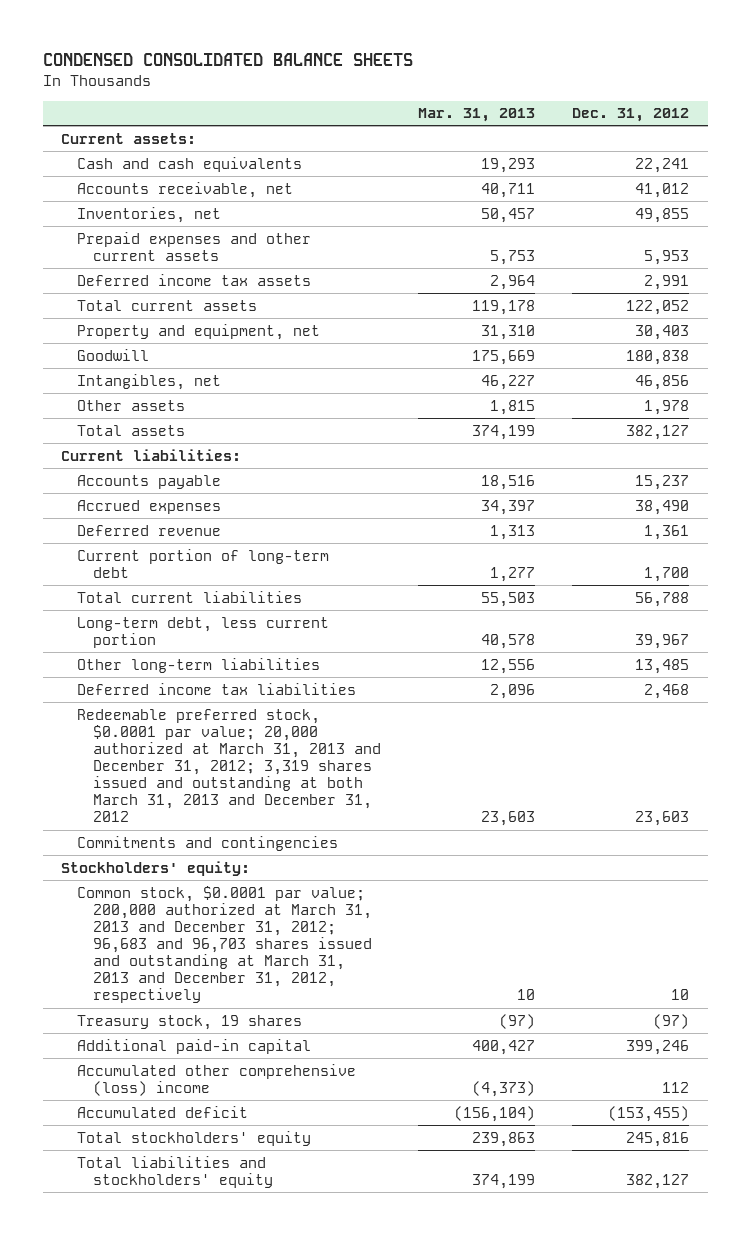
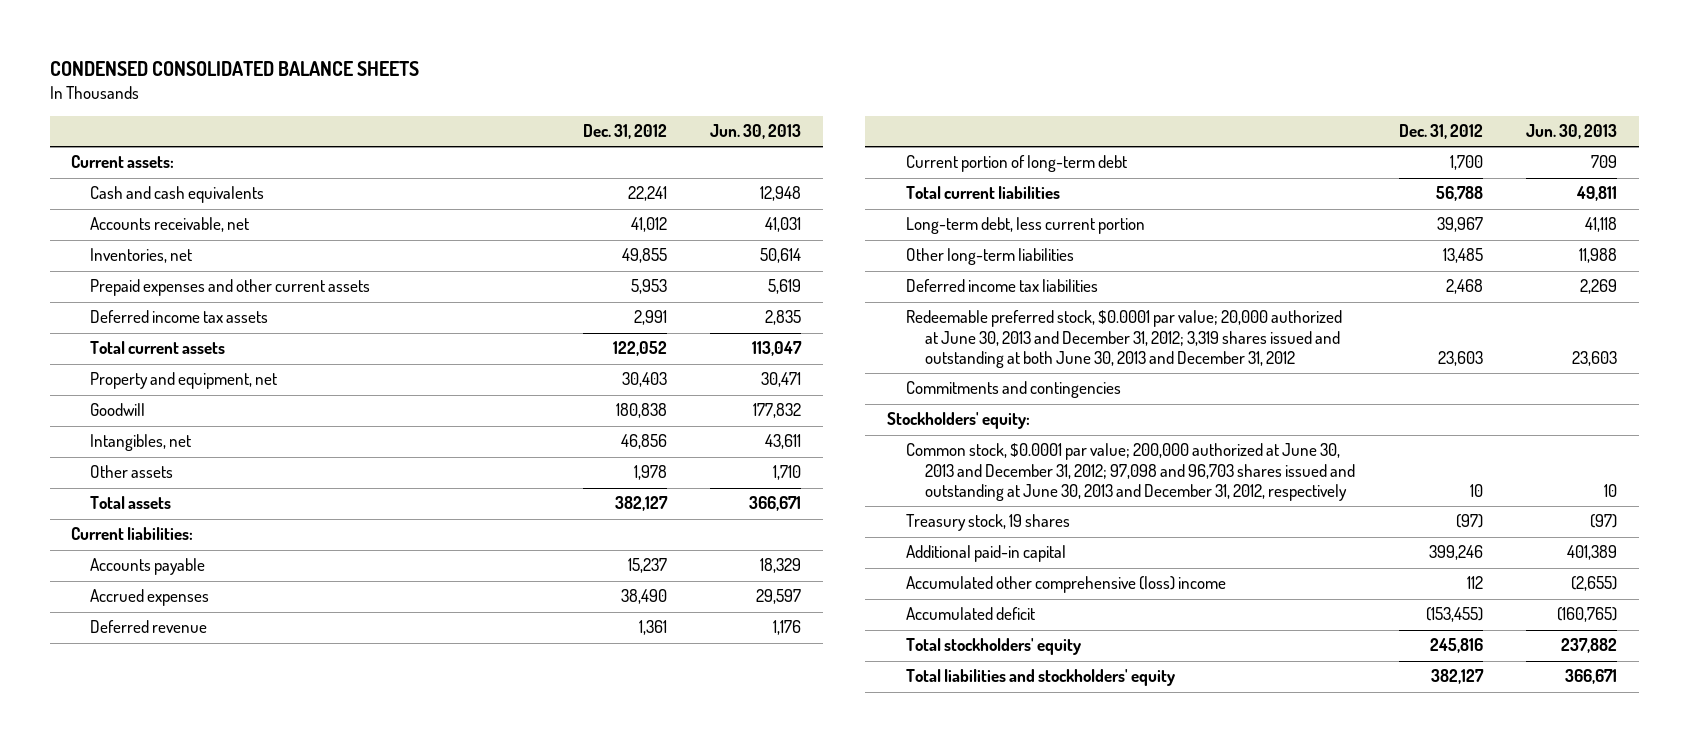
[417,108,535,123] Mar. 31, 2013 -> none
none -> [710,124,802,140] Jun. 30, 2013
[76,708,381,823] Redeemable preferred stock, $0.0001 par value; 20,000 authorized at March 31, 2013 and December 31, 2012; 3,319 shares issued and outstanding at both March 31, 2013 and December 31, 2012 -> [906,310,1343,369] Redeemable preferred stock, $0.0001 par value; 20,000 authorized at June 30, 2013 and December 31, 2012; 3,319 shares issued and outstanding at both June 30, 2013 and December 31, 2012
[76,885,372,1004] Common stock, $0.0001 par value; 200,000 authorized at March 31, 2013 and December 31, 2012; 96,683 and 96,703 shares issued and outstanding at March 31, 2013 and December 31, 2012, respectively -> [906,443,1356,502] Common stock, $0.0001 par value; 200,000 authorized at June 30, 2013 and December 31, 2012; 97,098 and 96,703 shares issued and outstanding at June 30, 2013 and December 31, 2012, respectively

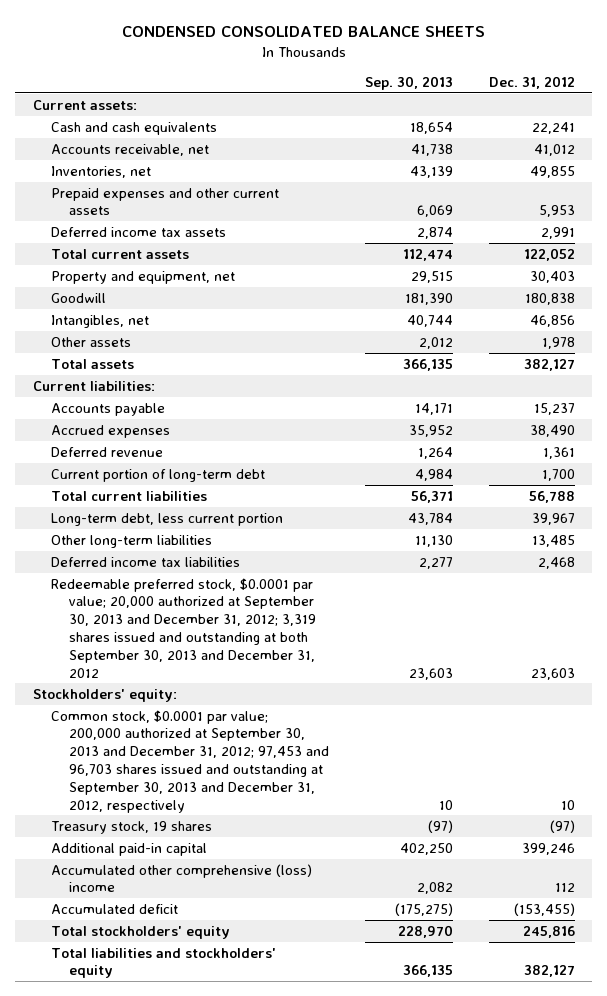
[710,124,802,140] Jun. 30, 2013 -> none
none -> [364,75,453,90] Sep. 30, 2013
[906,381,1122,399] Commitments and contingencies -> none
[906,310,1343,369] Redeemable preferred stock, $0.0001 par value; 20,000 authorized at June 30, 2013 and December 31, 2012; 3,319 shares issued and outstanding at both June 30, 2013 and December 31, 2012 -> [51,577,317,678] Redeemable preferred stock, $0.0001 par value; 20,000 authorized at September 30, 2013 and December 31, 2012; 3,319 shares issued and outstanding at both September 30, 2013 and December 31, 2012
[906,443,1356,502] Common stock, $0.0001 par value; 200,000 authorized at June 30, 2013 and December 31, 2012; 97,098 and 96,703 shares issued and outstanding at June 30, 2013 and December 31, 2012, respectively -> [51,709,330,813] Common stock, $0.0001 par value; 200,000 authorized at September 30, 2013 and December 31, 2012; 97,453 and 96,703 shares issued and outstanding at September 30, 2013 and December 31, 2012, respectively

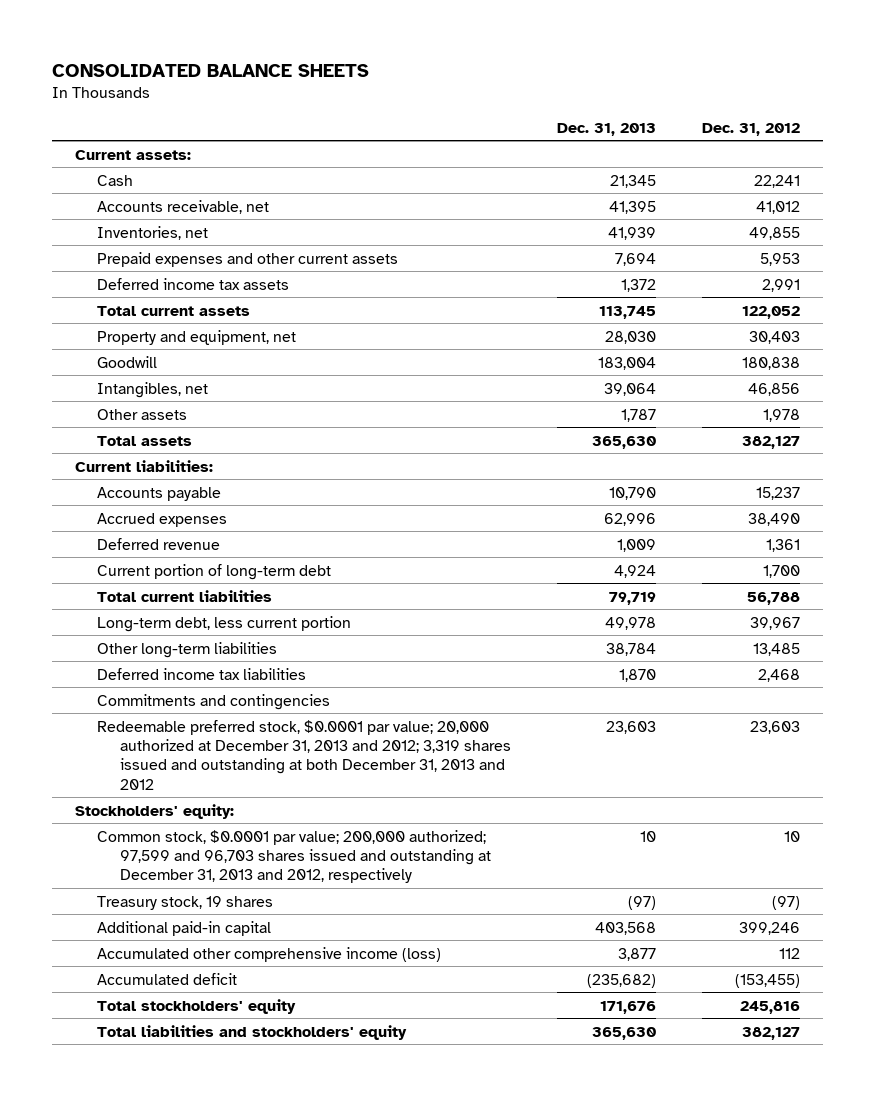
[121,26,485,38] CONDENSED CONSOLIDATED BALANCE SHEETS -> [51,63,369,77] CONSOLIDATED BALANCE SHEETS
[364,75,453,90] Sep. 30, 2013 -> none
none -> [556,122,656,136] Dec. 31, 2013
[51,121,218,135] Cash and cash equivalents -> [97,174,134,186] Cash
none -> [97,693,331,710] Commitments and contingencies
[51,577,317,678] Redeemable preferred stock, $0.0001 par value; 20,000 authorized at September 30, 2013 and December 31, 2012; 3,319 shares issued and outstanding at both September 30, 2013 and December 31, 2012 -> [97,719,511,790] Redeemable preferred stock, $0.0001 par value; 20,000 authorized at December 31, 2013 and 2012; 3,319 shares issued and outstanding at both December 31, 2013 and 2012
[51,709,330,813] Common stock, $0.0001 par value; 200,000 authorized at September 30, 2013 and December 31, 2012; 97,453 and 96,703 shares issued and outstanding at September 30, 2013 and December 31, 2012, respectively -> [97,829,491,884] Common stock, $0.0001 par value; 200,000 authorized; 97,599 and 96,703 shares issued and outstanding at December 31, 2013 and 2012, respectively
[51,863,313,893] Accumulated other comprehensive (loss) income -> [97,946,442,962] Accumulated other comprehensive income (loss)

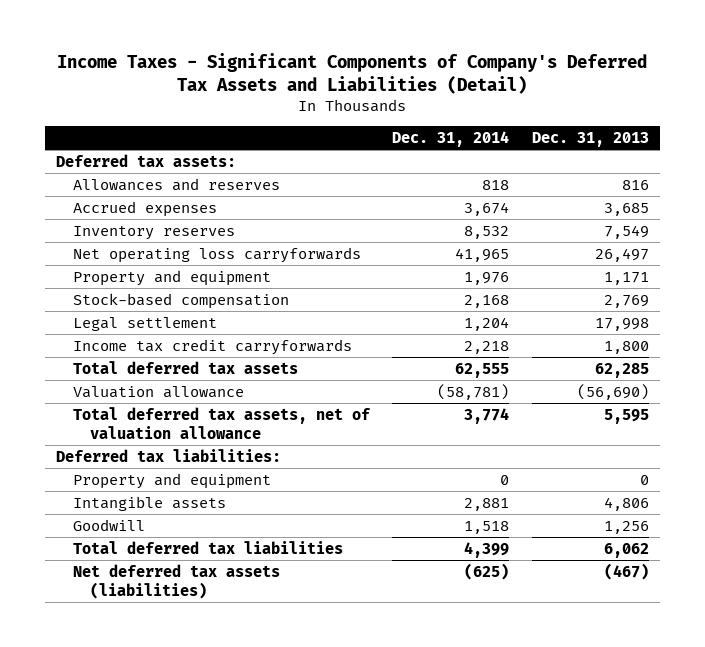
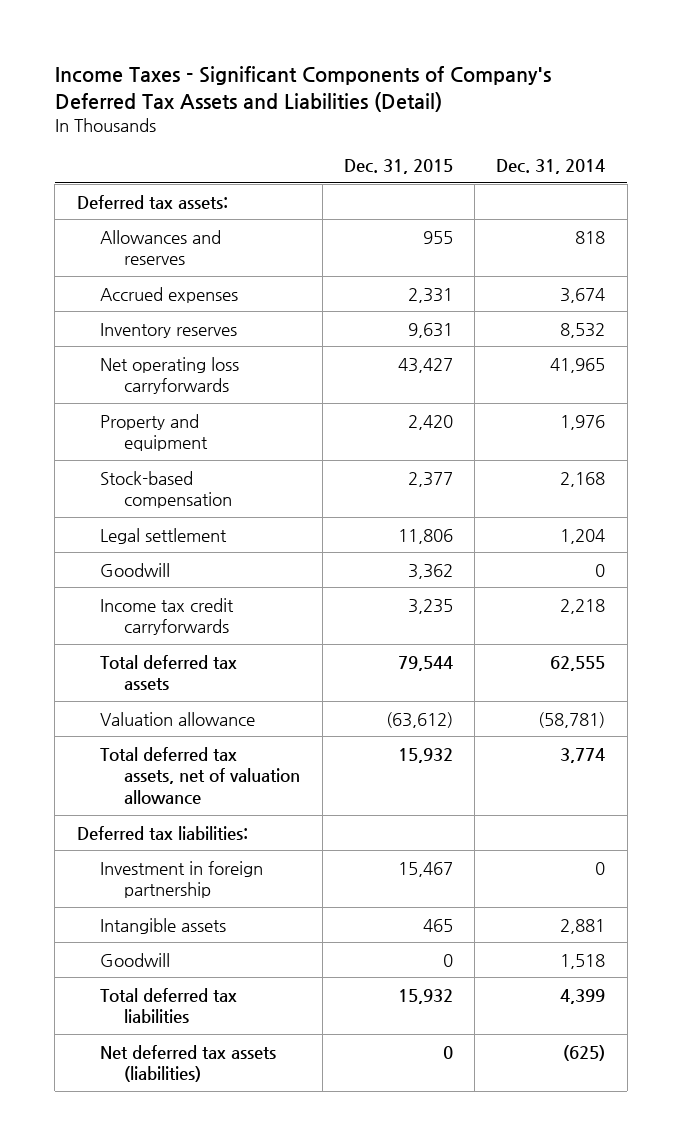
[531,132,649,148] Dec. 31, 2013 -> none
none -> [343,159,453,175] Dec. 31, 2015
none -> [100,562,171,577] Goodwill
[72,472,271,489] Property and equipment -> none
none -> [100,860,264,899] Investment in foreign partnership

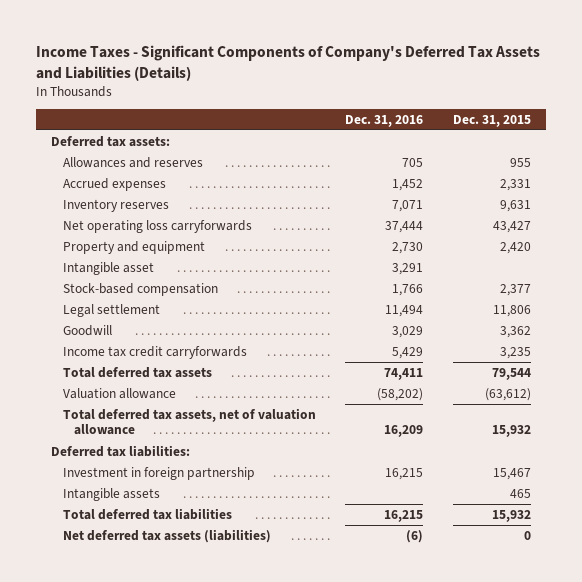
[54,66,551,112] Income Taxes - Significant Components of Company's Deferred Tax Assets and Liabilities (Detail) -> [35,44,540,81] Income Taxes - Significant Components of Company's Deferred Tax Assets and Liabilities (Details)
[496,159,606,175] Dec. 31, 2014 -> none
none -> [345,114,424,127] Dec. 31, 2016
none -> [62,261,154,275] Intangible asset
[100,952,171,967] Goodwill -> none

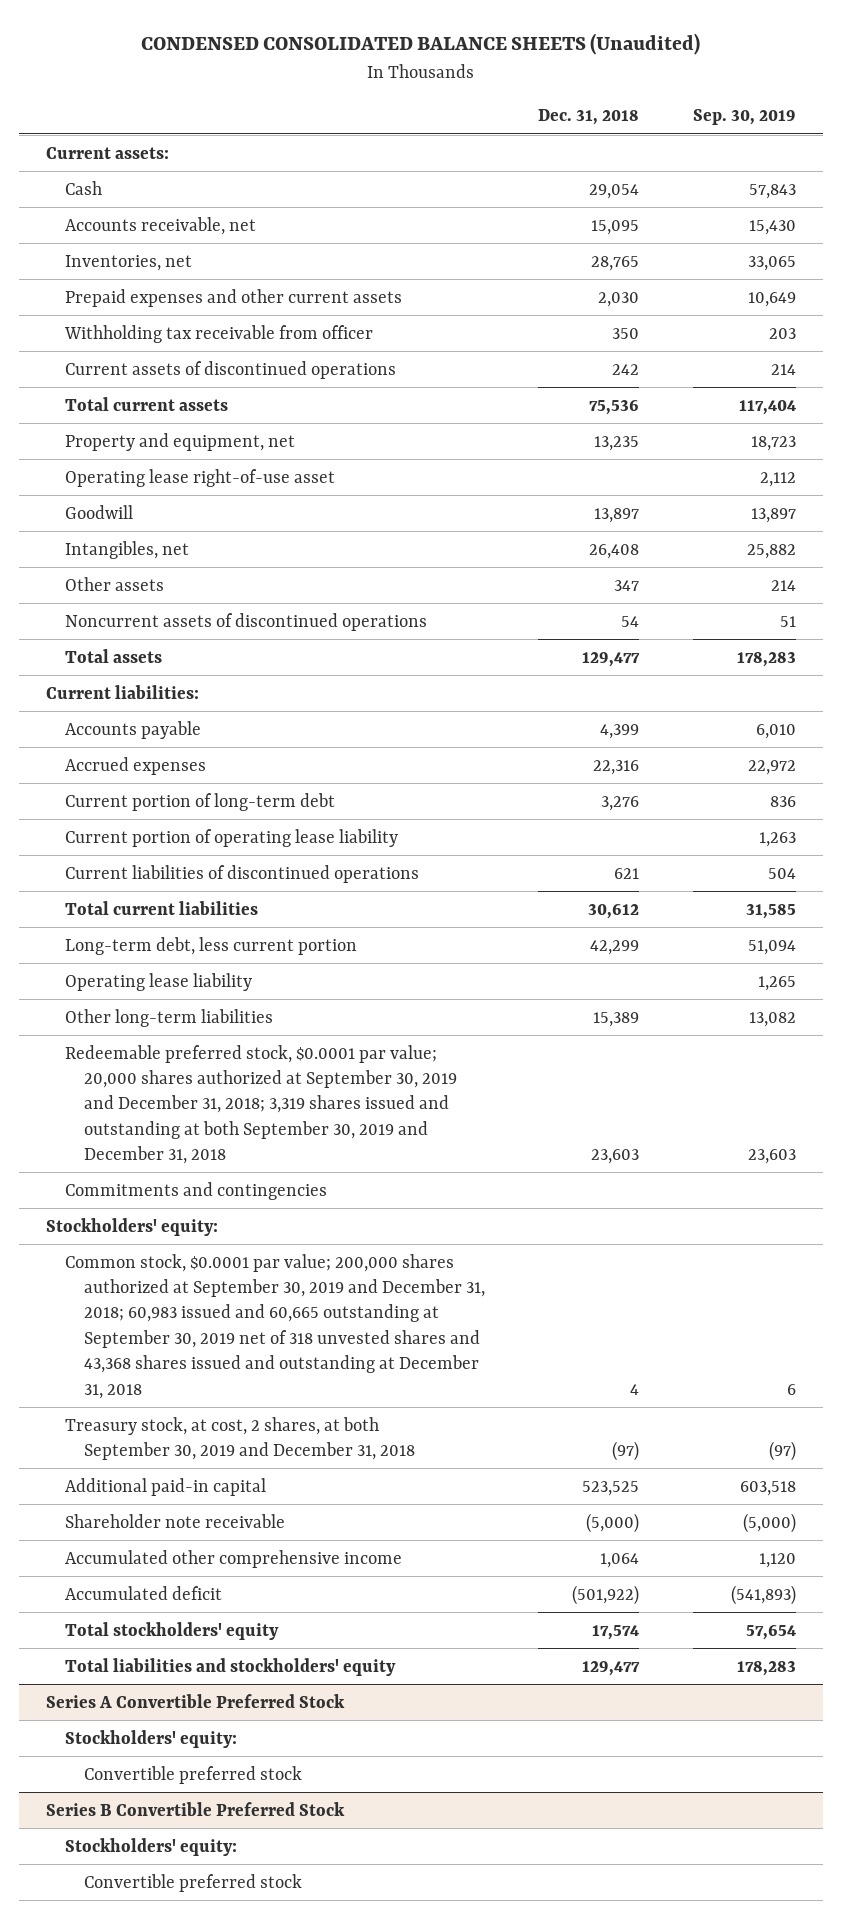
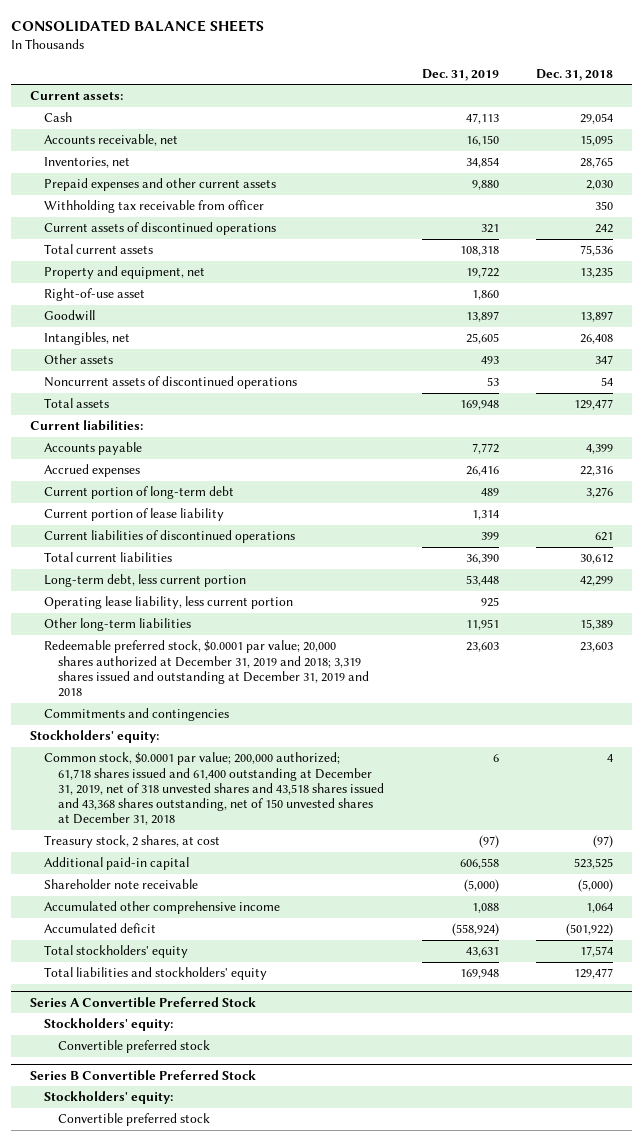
[140,33,700,56] CONDENSED CONSOLIDATED BALANCE SHEETS (Unaudited) -> [10,20,264,33] CONSOLIDATED BALANCE SHEETS
[693,109,797,126] Sep. 30, 2019 -> none
none -> [421,68,499,81] Dec. 31, 2019
[64,468,335,487] Operating lease right-of-use asset -> [43,288,145,302] Right-of-use asset
[64,828,398,847] Current portion of operating lease liability -> [43,508,224,522] Current portion of lease liability
[64,972,252,991] Operating lease liability -> [43,596,293,610] Operating lease liability, less current portion
[64,1044,457,1165] Redeemable preferred stock, $0.0001 par value; 20,000 shares authorized at September 30, 2019 and December 31, 2018; 3,319 shares issued and outstanding at both September 30, 2019 and December 31, 2018 -> [43,640,370,698] Redeemable preferred stock, $0.0001 par value; 20,000 shares authorized at December 31, 2019 and 2018; 3,319 shares issued and outstanding at December 31, 2019 and 2018
[64,1253,485,1399] Common stock, $0.0001 par value; 200,000 shares authorized at September 30, 2019 and December 31, 2018; 60,983 issued and 60,665 outstanding at September 30, 2019 net of 318 unvested shares and 43,368 shares issued and outstanding at December 31, 2018 -> [43,752,385,826] Common stock, $0.0001 par value; 200,000 authorized; 61,718 shares issued and 61,400 outstanding at December 31, 2019, net of 318 unvested shares and 43,518 shares issued and 43,368 shares outstanding, net of 150 unvested shares at December 31, 2018
[64,1416,415,1461] Treasury stock, at cost, 2 shares, at both September 30, 2019 and December 31, 2018 -> [43,835,220,849] Treasury stock, 2 shares, at cost

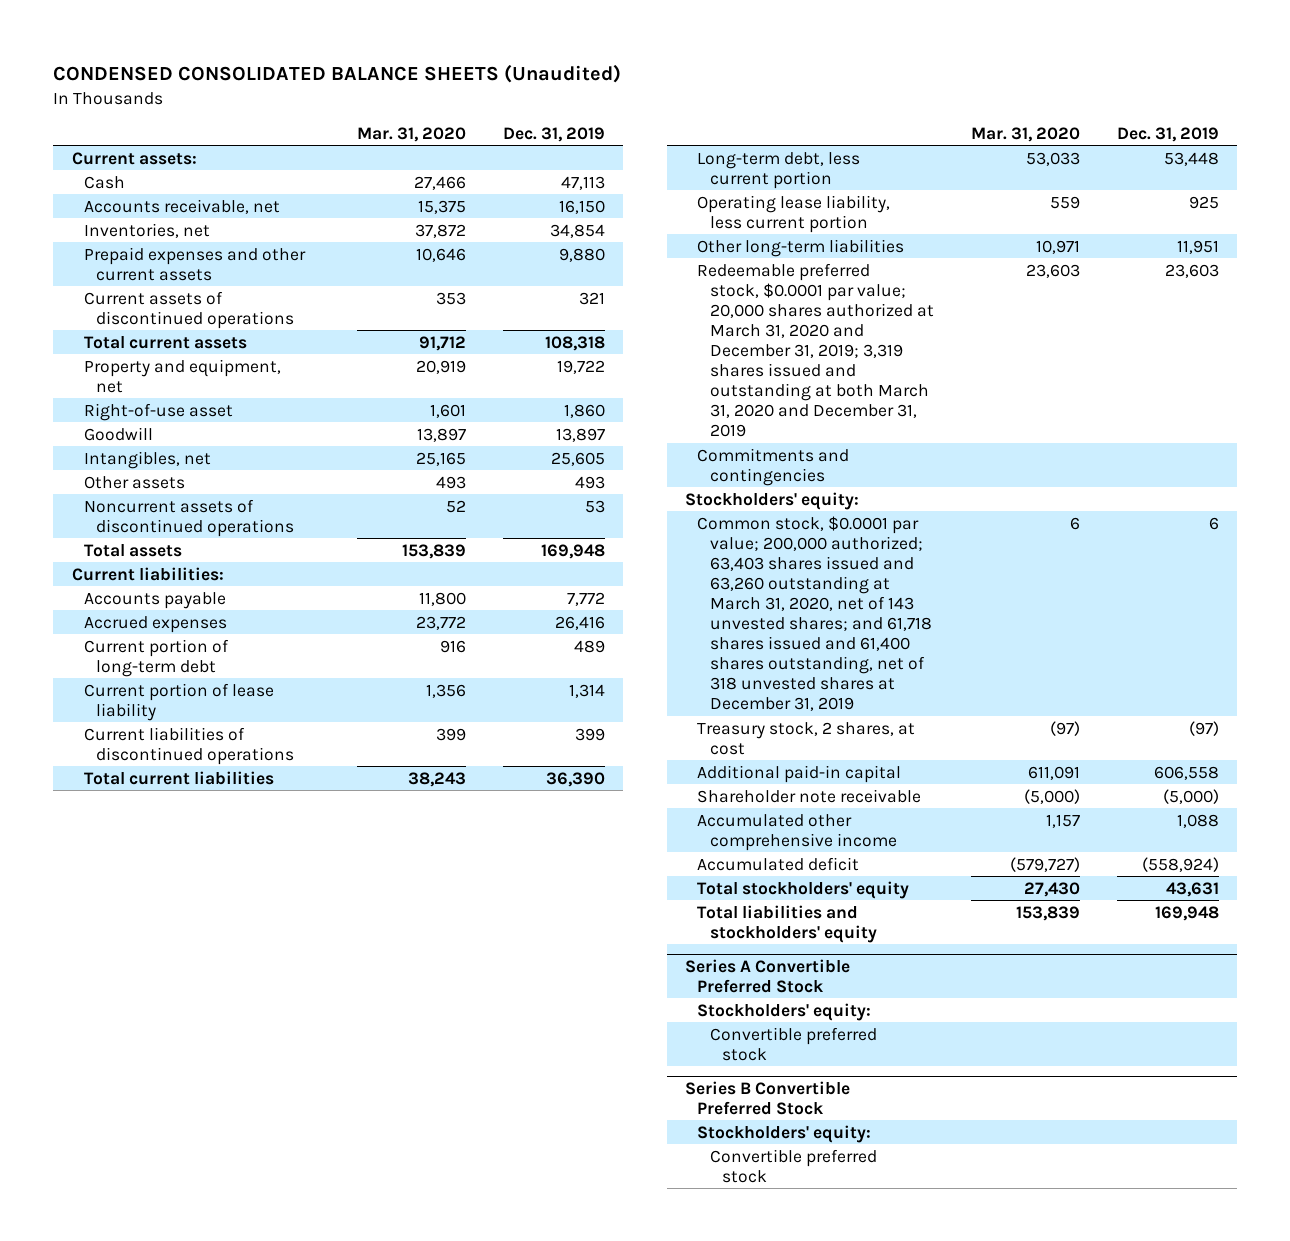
[10,20,264,33] CONSOLIDATED BALANCE SHEETS -> [53,64,622,84] CONDENSED CONSOLIDATED BALANCE SHEETS (Unaudited)
[536,68,614,81] Dec. 31, 2018 -> none
none -> [357,126,467,142] Mar. 31, 2020
[43,200,264,214] Withholding tax receivable from officer -> none
[43,640,370,698] Redeemable preferred stock, $0.0001 par value; 20,000 shares authorized at December 31, 2019 and 2018; 3,319 shares issued and outstanding at December 31, 2019 and 2018 -> [697,262,934,438] Redeemable preferred stock, $0.0001 par value; 20,000 shares authorized at March 31, 2020 and December 31, 2019; 3,319 shares issued and outstanding at both March 31, 2020 and December 31, 2019
[43,752,385,826] Common stock, $0.0001 par value; 200,000 authorized; 61,718 shares issued and 61,400 outstanding at December 31, 2019, net of 318 unvested shares and 43,518 shares issued and 43,368 shares outstanding, net of 150 unvested shares at December 31, 2018 -> [697,515,932,712] Common stock, $0.0001 par value; 200,000 authorized; 63,403 shares issued and 63,260 outstanding at March 31, 2020, net of 143 unvested shares; and 61,718 shares issued and 61,400 shares outstanding, net of 318 unvested shares at December 31, 2019

